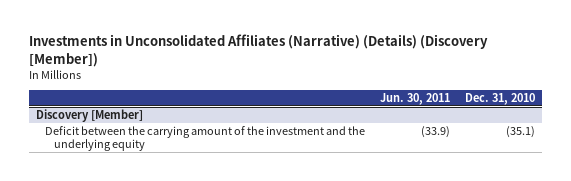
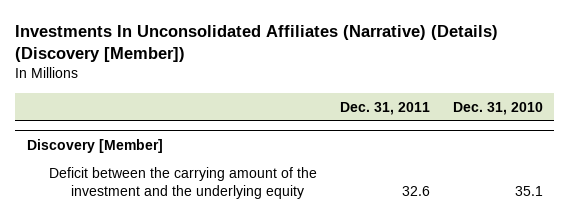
[29,34,489,67] Investments in Unconsolidated Affiliates (Narrative) (Details) (Discovery [Member]) -> [15,25,499,63] Investments In Unconsolidated Affiliates (Narrative) (Details) (Discovery [Member])
[379,92,450,105] Jun. 30, 2011 -> none
none -> [339,101,430,115] Dec. 31, 2011
[505,125,535,138] (35.1) -> [514,185,543,196] 35.1

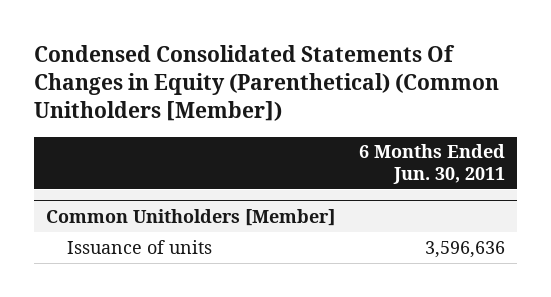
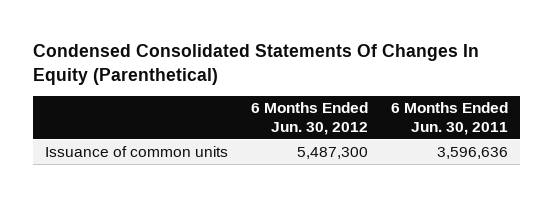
[34,45,500,122] Condensed Consolidated Statements Of Changes in Equity (Parenthetical) (Common Unitholders [Member]) -> [33,43,480,85] Condensed Consolidated Statements Of Changes In Equity (Parenthetical)
none -> [250,102,368,135] 6 Months Ended Jun. 30, 2012
[45,208,335,226] Common Unitholders [Member] -> none
[66,239,212,254] Issuance of units -> [44,146,228,158] Issuance of common units

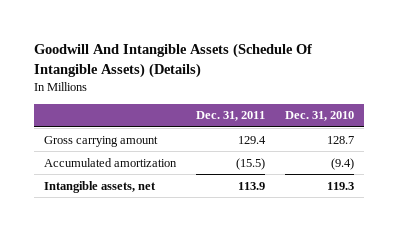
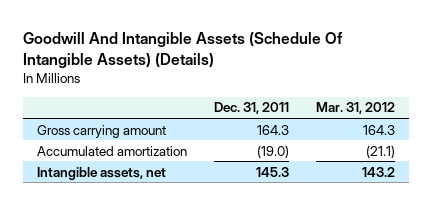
[284,111,354,122] Dec. 31, 2010 -> none
none -> [316,102,396,115] Mar. 31, 2012
[238,135,267,144] 129.4 -> [256,124,289,135] 164.3
[236,157,266,170] (15.5) -> [256,144,289,158] (19.0)
[238,181,266,190] 113.9 -> [255,166,289,177] 145.3

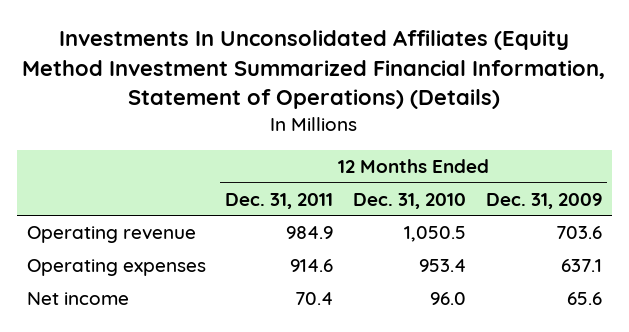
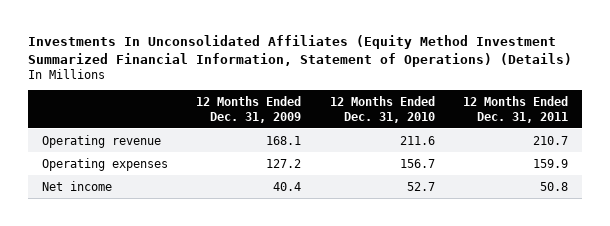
[286,226,334,240] 984.9 -> [532,135,568,145] 210.7
[404,226,467,243] 1,050.5 -> [399,135,435,145] 211.6
[555,226,602,240] 703.6 -> [266,135,302,145] 168.1
[290,259,334,273] 914.6 -> [532,158,568,168] 159.9
[419,259,467,273] 953.4 -> [399,158,435,168] 156.7
[560,259,602,273] 637.1 -> [266,158,302,168] 127.2
[295,292,334,306] 70.4 -> [539,181,568,191] 50.8
[430,292,467,306] 96.0 -> [406,181,435,191] 52.7
[566,292,602,306] 65.6 -> [273,181,302,191] 40.4

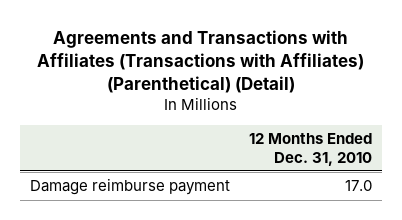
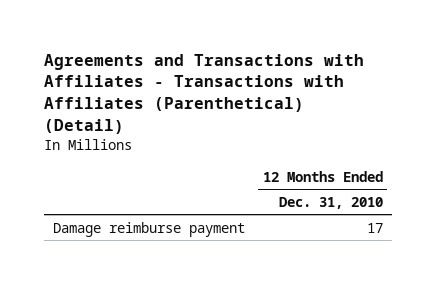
[37,29,365,94] Agreements and Transactions with Affiliates (Transactions with Affiliates) (Parenthetical) (Detail) -> [43,53,364,135] Agreements and Transactions with Affiliates - Transactions with Affiliates (Parenthetical) (Detail)
[345,180,373,192] 17.0 -> [366,222,383,233] 17

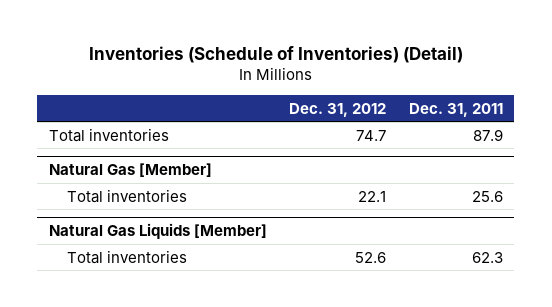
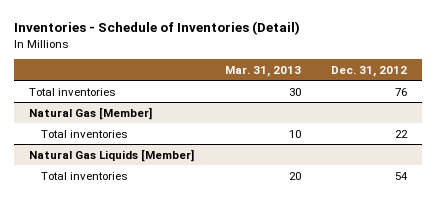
[88,46,463,64] Inventories (Schedule of Inventories) (Detail) -> [14,21,301,36] Inventories - Schedule of Inventories (Detail)
[409,102,504,117] Dec. 31, 2011 -> none
none -> [224,65,301,77] Mar. 31, 2013
[356,129,387,141] 74.7 -> [394,87,407,96] 76
[358,190,387,202] 22.1 -> [394,129,408,138] 22
[355,251,387,263] 52.6 -> [394,171,408,180] 54

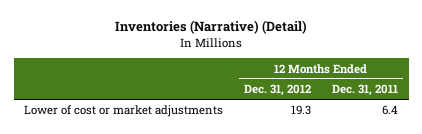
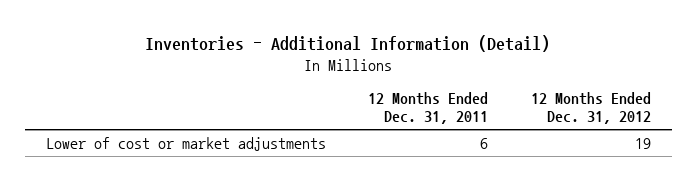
[115,20,308,35] Inventories (Narrative) (Detail) -> [145,34,551,52] Inventories - Additional Information (Detail)
[291,105,312,116] 19.3 -> [634,137,651,149] 19
[382,105,399,116] 6.4 -> [480,137,489,149] 6

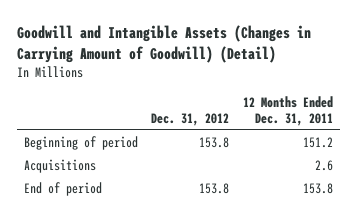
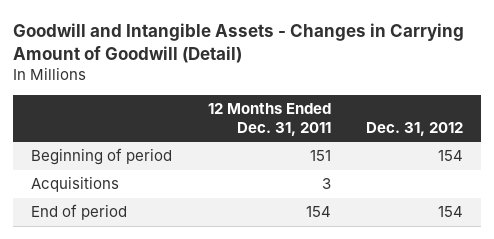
[17,24,312,63] Goodwill and Intangible Assets (Changes in Carrying Amount of Goodwill) (Detail) -> [13,22,465,63] Goodwill and Intangible Assets - Changes in Carrying Amount of Goodwill (Detail)
[199,137,230,149] 153.8 -> [438,150,464,162] 154
[302,137,333,149] 151.2 -> [309,150,331,162] 151
[314,160,333,172] 2.6 -> [321,178,331,190] 3
[199,183,230,195] 153.8 -> [438,206,464,218] 154
[302,183,333,195] 153.8 -> [305,206,331,218] 154

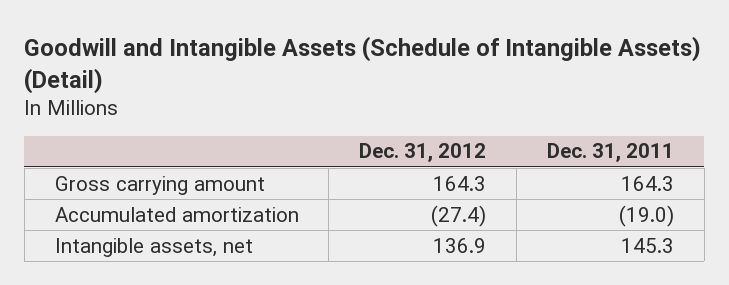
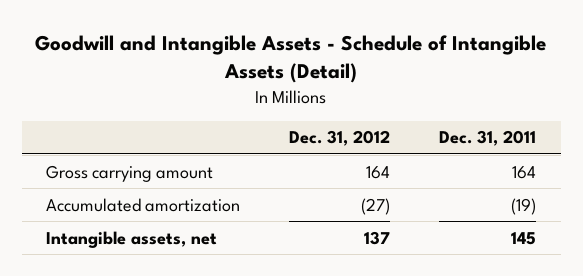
[24,36,702,94] Goodwill and Intangible Assets (Schedule of Intangible Assets) (Detail) -> [35,34,547,84] Goodwill and Intangible Assets - Schedule of Intangible Assets (Detail)
[433,175,487,191] 164.3 -> [366,165,391,179] 164
[620,175,674,191] 164.3 -> [512,165,537,179] 164
[431,204,487,227] (27.4) -> [361,197,391,215] (27)
[618,204,674,227] (19.0) -> [511,197,537,215] (19)
[433,237,487,253] 136.9 -> [364,230,391,245] 137
[620,237,674,253] 145.3 -> [511,231,537,245] 145

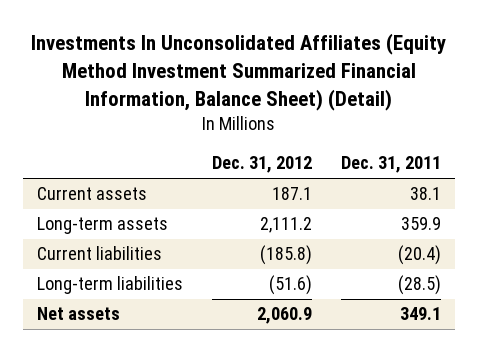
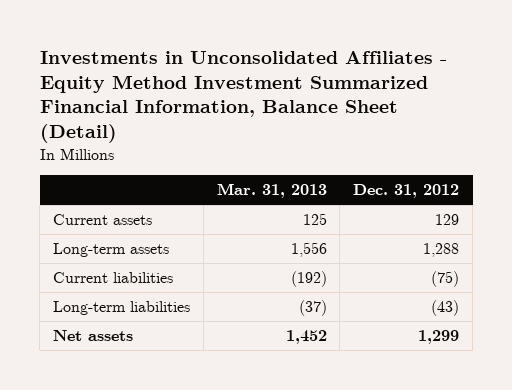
[30,33,446,112] Investments In Unconsolidated Affiliates (Equity Method Investment Summarized Financial Information, Balance Sheet) (Detail) -> [39,51,447,144] Investments in Unconsolidated Affiliates - Equity Method Investment Summarized Financial Information, Balance Sheet (Detail)
[340,156,441,174] Dec. 31, 2011 -> none
none -> [216,183,327,199] Mar. 31, 2013
[271,187,312,201] 187.1 -> [435,213,460,225] 129
[259,217,312,234] 2,111.2 -> [423,242,460,257] 1,288
[259,245,312,266] (185.8) -> [431,270,460,287] (75)
[268,275,312,296] (51.6) -> [431,299,460,316] (43)
[256,307,312,325] 2,060.9 -> [418,329,460,344] 1,299

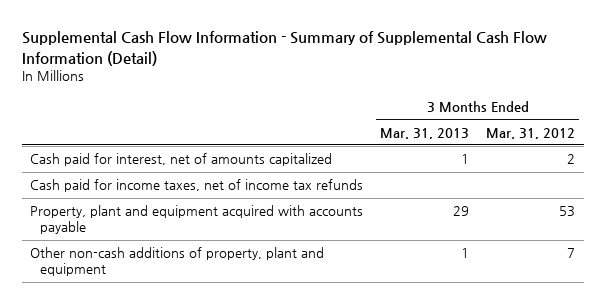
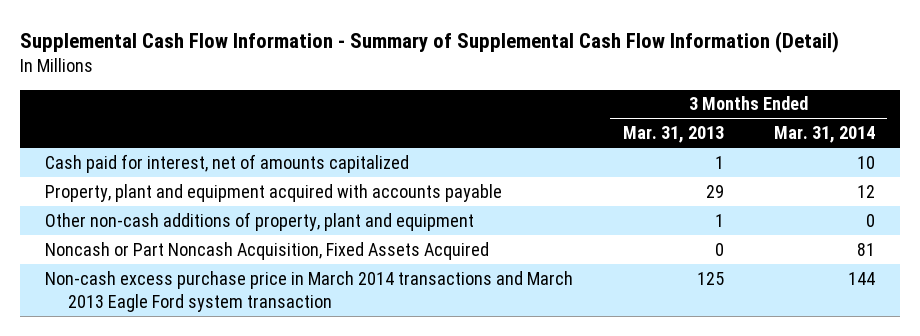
[486,127,576,139] Mar. 31, 2012 -> none
none -> [773,126,875,144] Mar. 31, 2014
[30,179,364,193] Cash paid for income taxes, net of income tax refunds -> none
none -> [44,241,489,260] Noncash or Part Noncash Acquisition, Fixed Assets Acquired
none -> [44,270,573,312] Non-cash excess purchase price in March 2014 transactions and March 2013 Eagle Ford system transaction

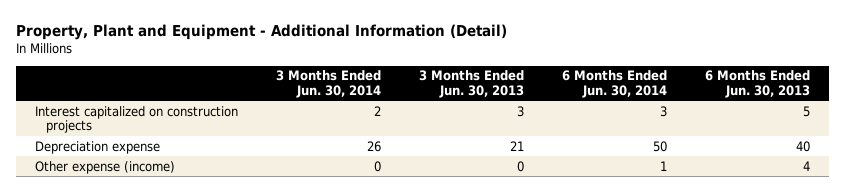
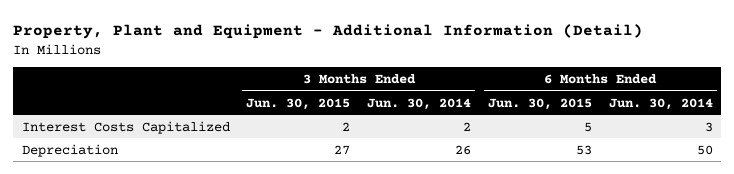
[419,70,525,99] 3 Months Ended Jun. 30, 2013 -> none
[705,70,811,99] 6 Months Ended Jun. 30, 2013 -> none
none -> [246,97,351,110] Jun. 30, 2015
none -> [487,97,592,110] Jun. 30, 2015
[35,160,176,174] Other expense (income) -> none
[35,105,239,134] Interest capitalized on construction projects -> [21,120,230,134] Interest Costs Capitalized
[35,140,161,154] Depreciation expense -> [21,143,118,157] Depreciation

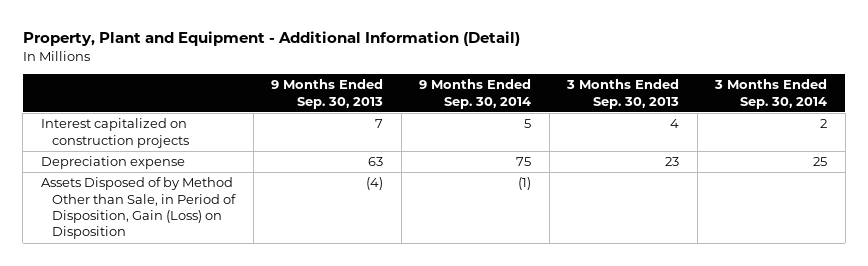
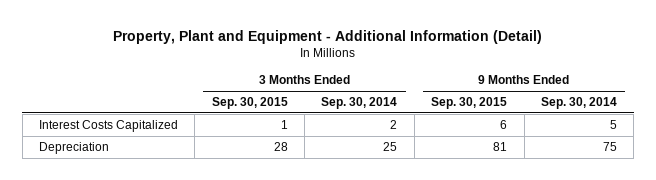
[271,79,384,109] 9 Months Ended Sep. 30, 2013 -> none
[566,79,680,109] 3 Months Ended Sep. 30, 2013 -> none
none -> [211,97,288,110] Sep. 30, 2015
none -> [431,97,508,110] Sep. 30, 2015
[40,177,237,240] Assets Disposed of by Method Other than Sale, in Period of Disposition, Gain (Loss) on Disposition -> none
[40,118,190,148] Interest capitalized on construction projects -> [39,120,179,133] Interest Costs Capitalized
[40,156,185,170] Depreciation expense -> [39,142,110,155] Depreciation

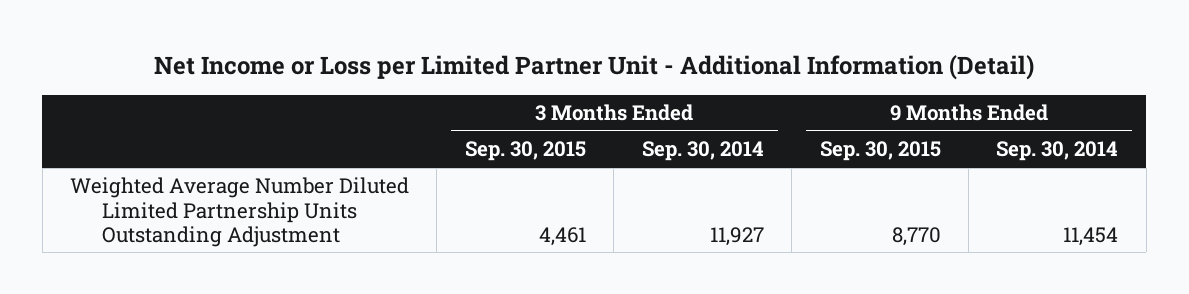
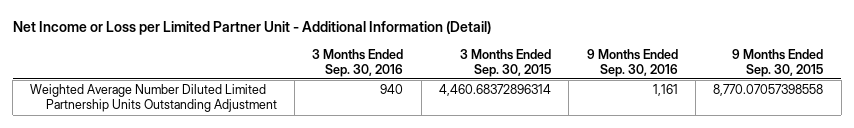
[641,141,764,162] Sep. 30, 2014 -> none
[996,141,1119,162] Sep. 30, 2014 -> none
none -> [312,48,404,77] 3 Months Ended Sep. 30, 2016
none -> [586,48,678,77] 9 Months Ended Sep. 30, 2016
[538,226,586,246] 4,461 -> [439,84,552,97] 4,460.68372896314
[891,226,941,246] 8,770 -> [713,84,824,97] 8,770.07057398558

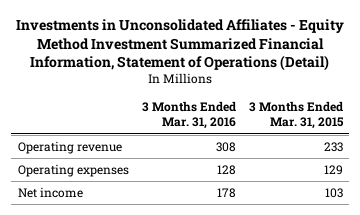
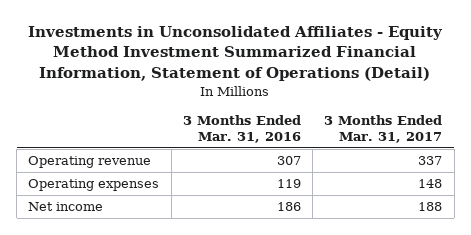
[248,101,344,130] 3 Months Ended Mar. 31, 2015 -> none
none -> [324,115,443,144] 3 Months Ended Mar. 31, 2017
[215,142,236,153] 308 -> [276,156,301,166] 307
[216,165,236,176] 128 -> [276,179,301,189] 119
[216,188,236,199] 178 -> [276,202,301,212] 186

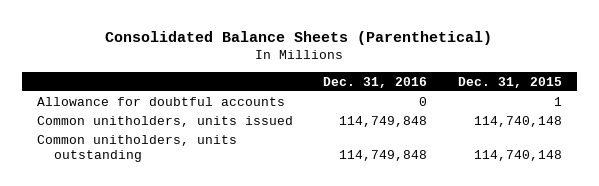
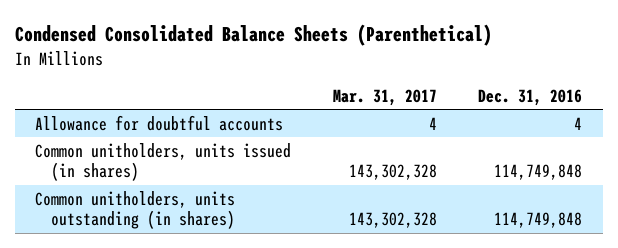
[105,30,493,45] Consolidated Balance Sheets (Parenthetical) -> [14,24,492,47] Condensed Consolidated Balance Sheets (Parenthetical)
[457,76,562,88] Dec. 31, 2015 -> none
none -> [332,88,437,106] Mar. 31, 2017
[419,96,428,106] 0 -> [574,116,583,130] 4
[36,115,293,127] Common unitholders, units issued -> [35,142,292,182] Common unitholders, units issued (in shares)
[36,134,237,163] Common unitholders, units outstanding -> [35,190,236,230] Common unitholders, units outstanding (in shares)

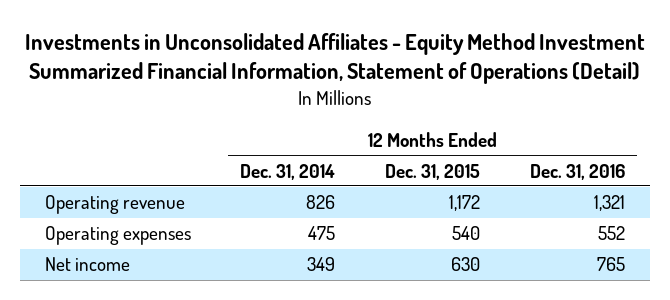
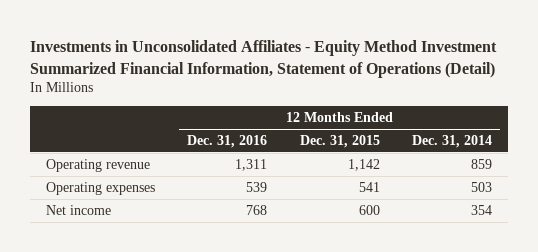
[306,195,336,210] 826 -> [470,158,492,169] 859
[449,195,481,212] 1,172 -> [347,158,380,171] 1,142
[593,195,625,212] 1,321 -> [235,158,268,171] 1,311
[308,226,336,241] 475 -> [470,181,492,192] 503
[452,226,481,241] 540 -> [358,181,380,192] 541
[597,226,625,241] 552 -> [246,181,268,192] 539
[307,257,336,272] 349 -> [470,204,492,215] 354
[451,257,481,272] 630 -> [358,204,380,215] 600
[596,257,625,272] 765 -> [246,204,268,215] 768

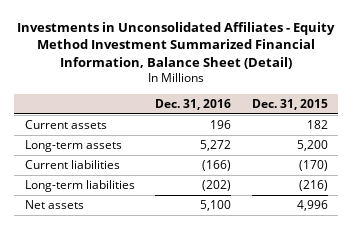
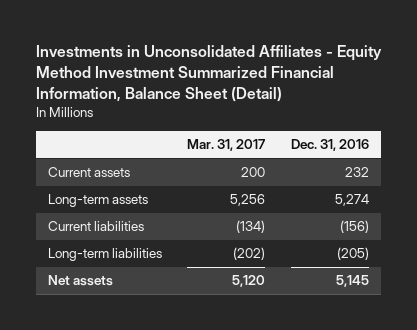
[251,98,328,110] Dec. 31, 2015 -> none
none -> [187,139,266,152] Mar. 31, 2017
[210,120,232,130] 196 -> [344,167,369,178] 232
[200,140,232,152] 5,272 -> [334,194,369,207] 5,274
[202,160,232,172] (166) -> [339,220,369,234] (156)
[202,180,232,192] (202) -> [336,247,369,261] (205)
[200,200,232,212] 5,100 -> [335,275,369,288] 5,145

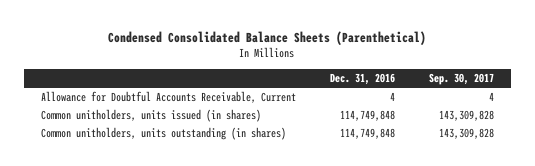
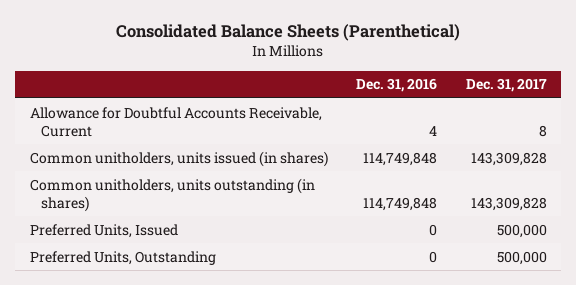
[108,30,427,45] Condensed Consolidated Balance Sheets (Parenthetical) -> [116,24,461,42] Consolidated Balance Sheets (Parenthetical)
[429,73,495,86] Sep. 30, 2017 -> none
none -> [465,78,547,93] Dec. 31, 2017
none -> [29,223,178,238] Preferred Units, Issued
none -> [29,250,216,265] Preferred Units, Outstanding

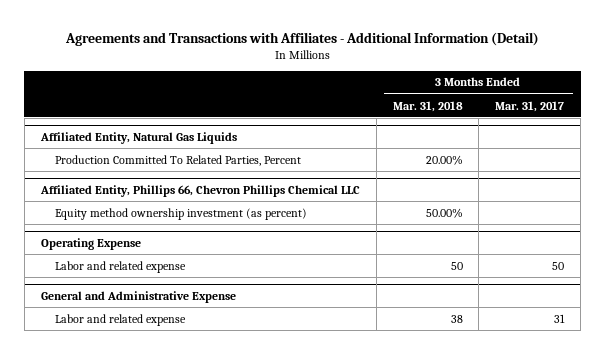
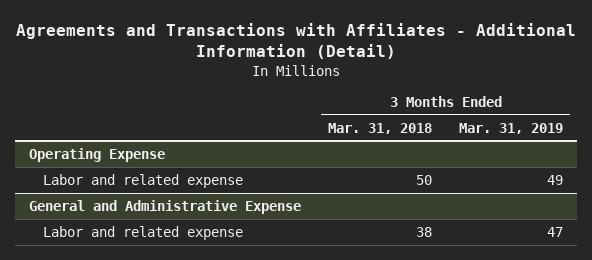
[495,100,565,112] Mar. 31, 2017 -> none
none -> [459,122,564,134] Mar. 31, 2019
[39,131,237,144] Affiliated Entity, Natural Gas Liquids -> none
[55,154,302,166] Production Committed To Related Parties, Percent -> none
[39,184,360,197] Affiliated Entity, Phillips 66, Chevron Phillips Chemical LLC -> none
[55,207,308,220] Equity method ownership investment (as percent) -> none

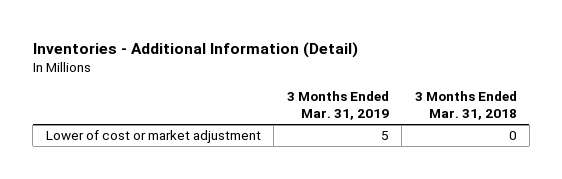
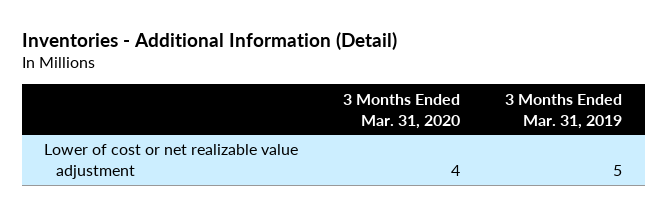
[414,90,517,121] 3 Months Ended Mar. 31, 2018 -> none
none -> [343,93,461,129] 3 Months Ended Mar. 31, 2020
[45,130,261,144] Lower of cost or market adjustment -> [44,144,299,180] Lower of cost or net realizable value adjustment

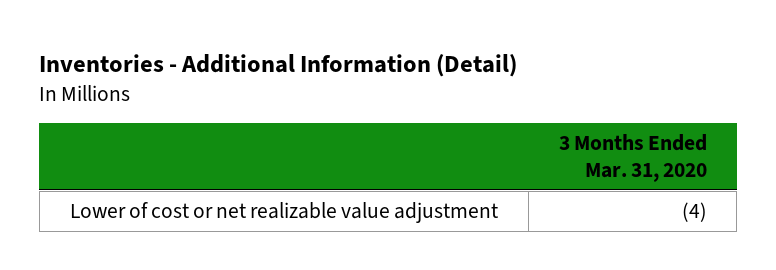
[505,93,623,129] 3 Months Ended Mar. 31, 2019 -> none
[451,165,461,177] 4 -> [681,201,707,222] (4)

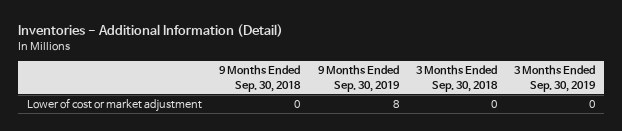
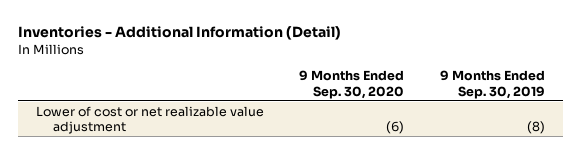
[219,65,302,92] 9 Months Ended Sep. 30, 2018 -> none
[416,65,499,92] 3 Months Ended Sep. 30, 2018 -> none
[514,65,597,92] 3 Months Ended Sep. 30, 2019 -> none
none -> [299,70,405,99] 9 Months Ended Sep. 30, 2020
[26,97,202,112] Lower of cost or market adjustment -> [35,105,264,135] Lower of cost or net realizable value adjustment
[392,99,399,108] 8 -> [526,121,545,135] (8)

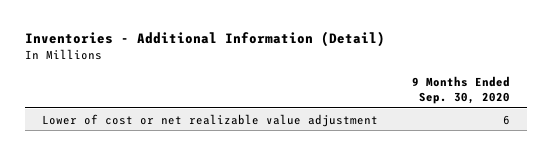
[439,70,545,99] 9 Months Ended Sep. 30, 2019 -> none
[386,121,405,135] (6) -> [503,114,511,125] 6

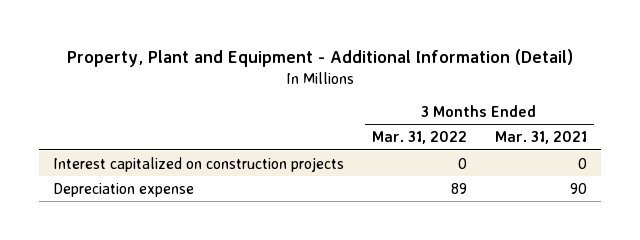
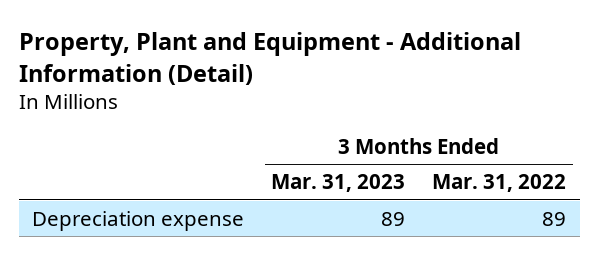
[494,131,587,145] Mar. 31, 2021 -> none
none -> [271,174,406,193] Mar. 31, 2023
[53,156,345,172] Interest capitalized on construction projects -> none

